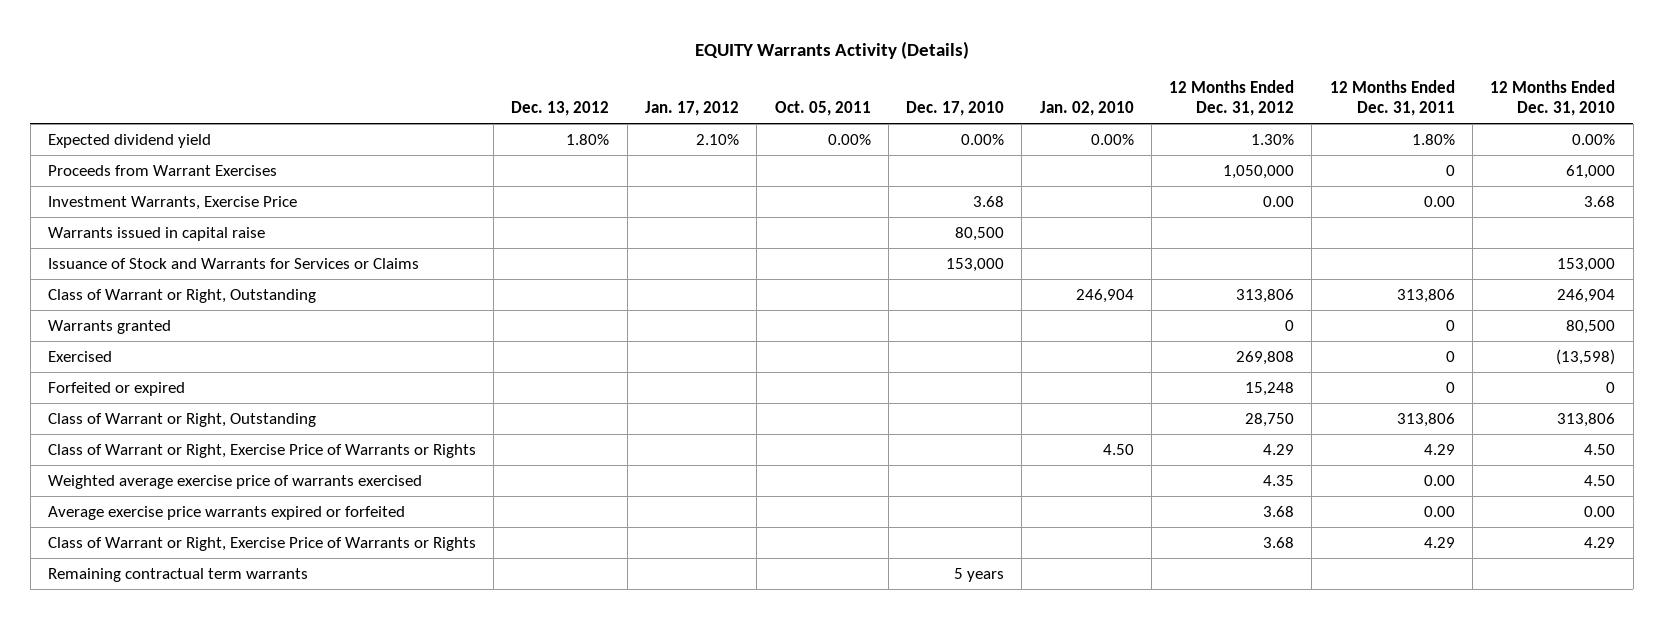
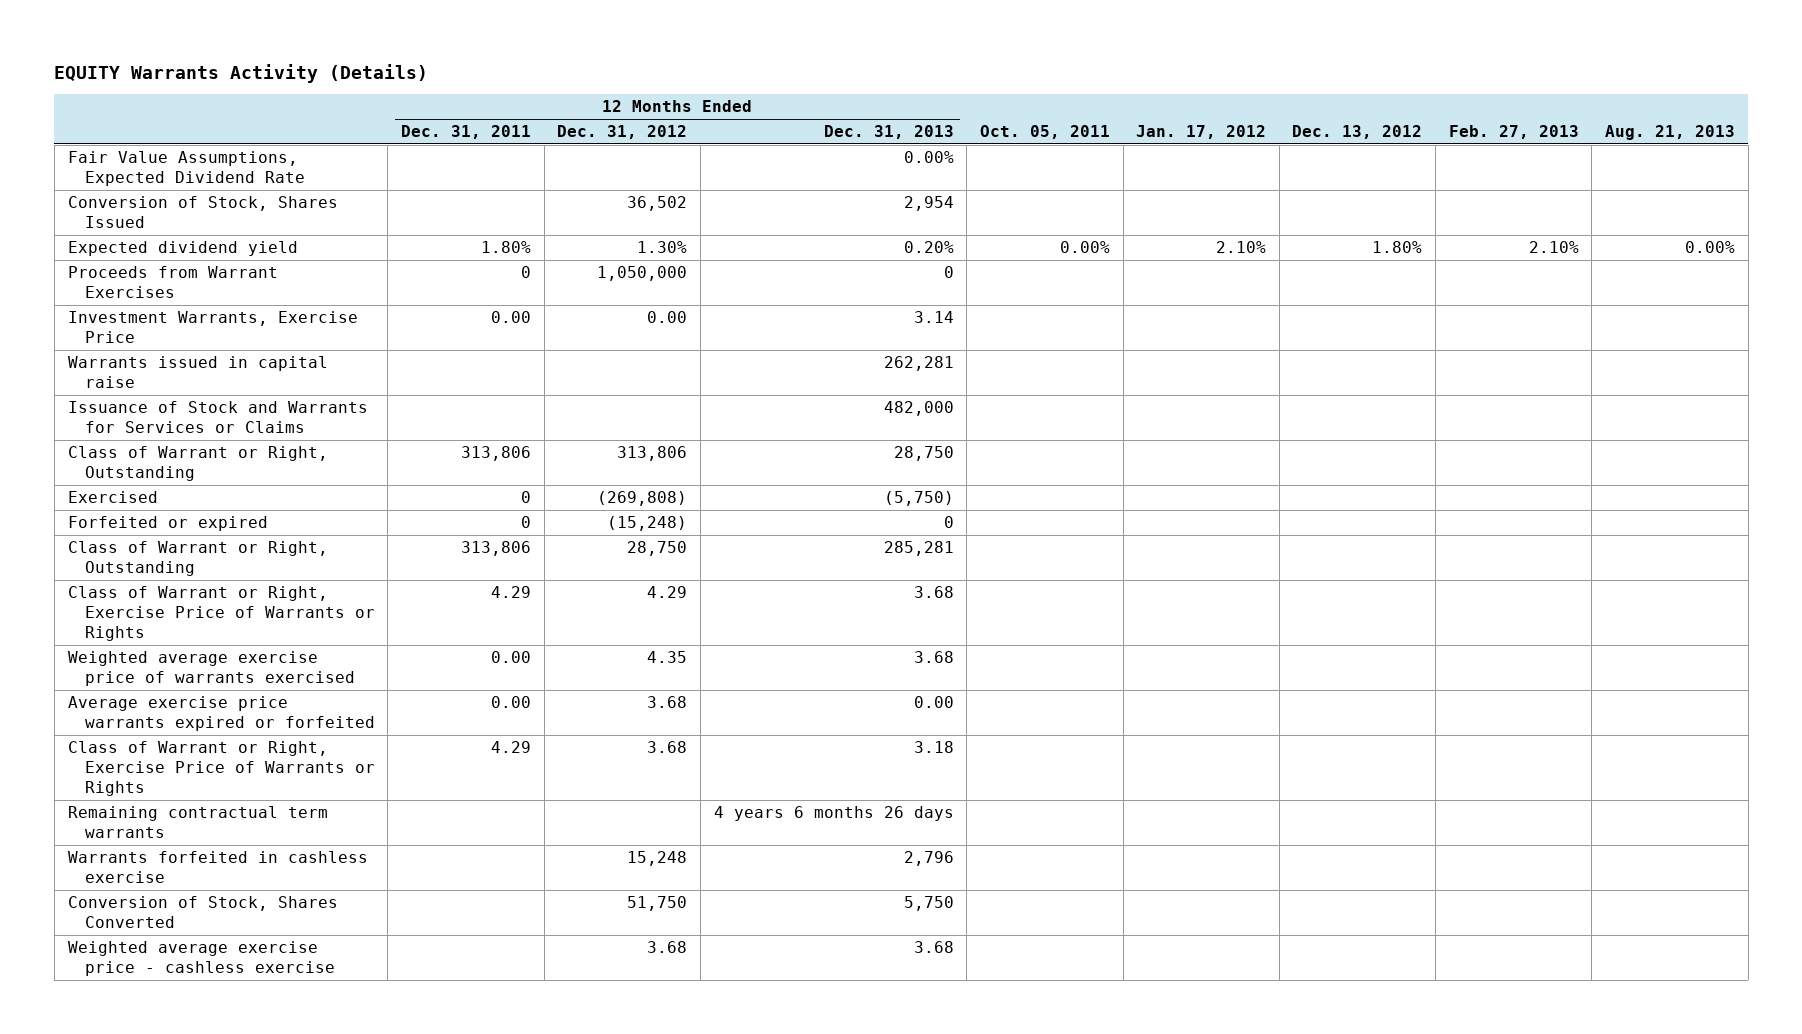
[906,101,1005,117] Dec. 17, 2010 -> none
[1039,101,1134,117] Jan. 02, 2010 -> none
[1490,80,1616,117] 12 Months Ended Dec. 31, 2010 -> none
none -> [823,125,954,140] Dec. 31, 2013
none -> [1448,125,1579,140] Feb. 27, 2013
none -> [1604,125,1735,141] Aug. 21, 2013
none -> [67,151,305,187] Fair Value Assumptions, Expected Dividend Rate
none -> [67,196,338,229] Conversion of Stock, Shares Issued
[47,319,171,334] Warrants granted -> none
[1236,350,1295,365] 269,808 -> [597,491,688,507] (269,808)
[1245,381,1295,396] 15,248 -> [607,516,688,532] (15,248)
none -> [67,851,368,884] Warrants forfeited in cashless exercise
none -> [67,896,338,929] Conversion of Stock, Shares Converted
none -> [67,941,335,977] Weighted average exercise price - cashless exercise

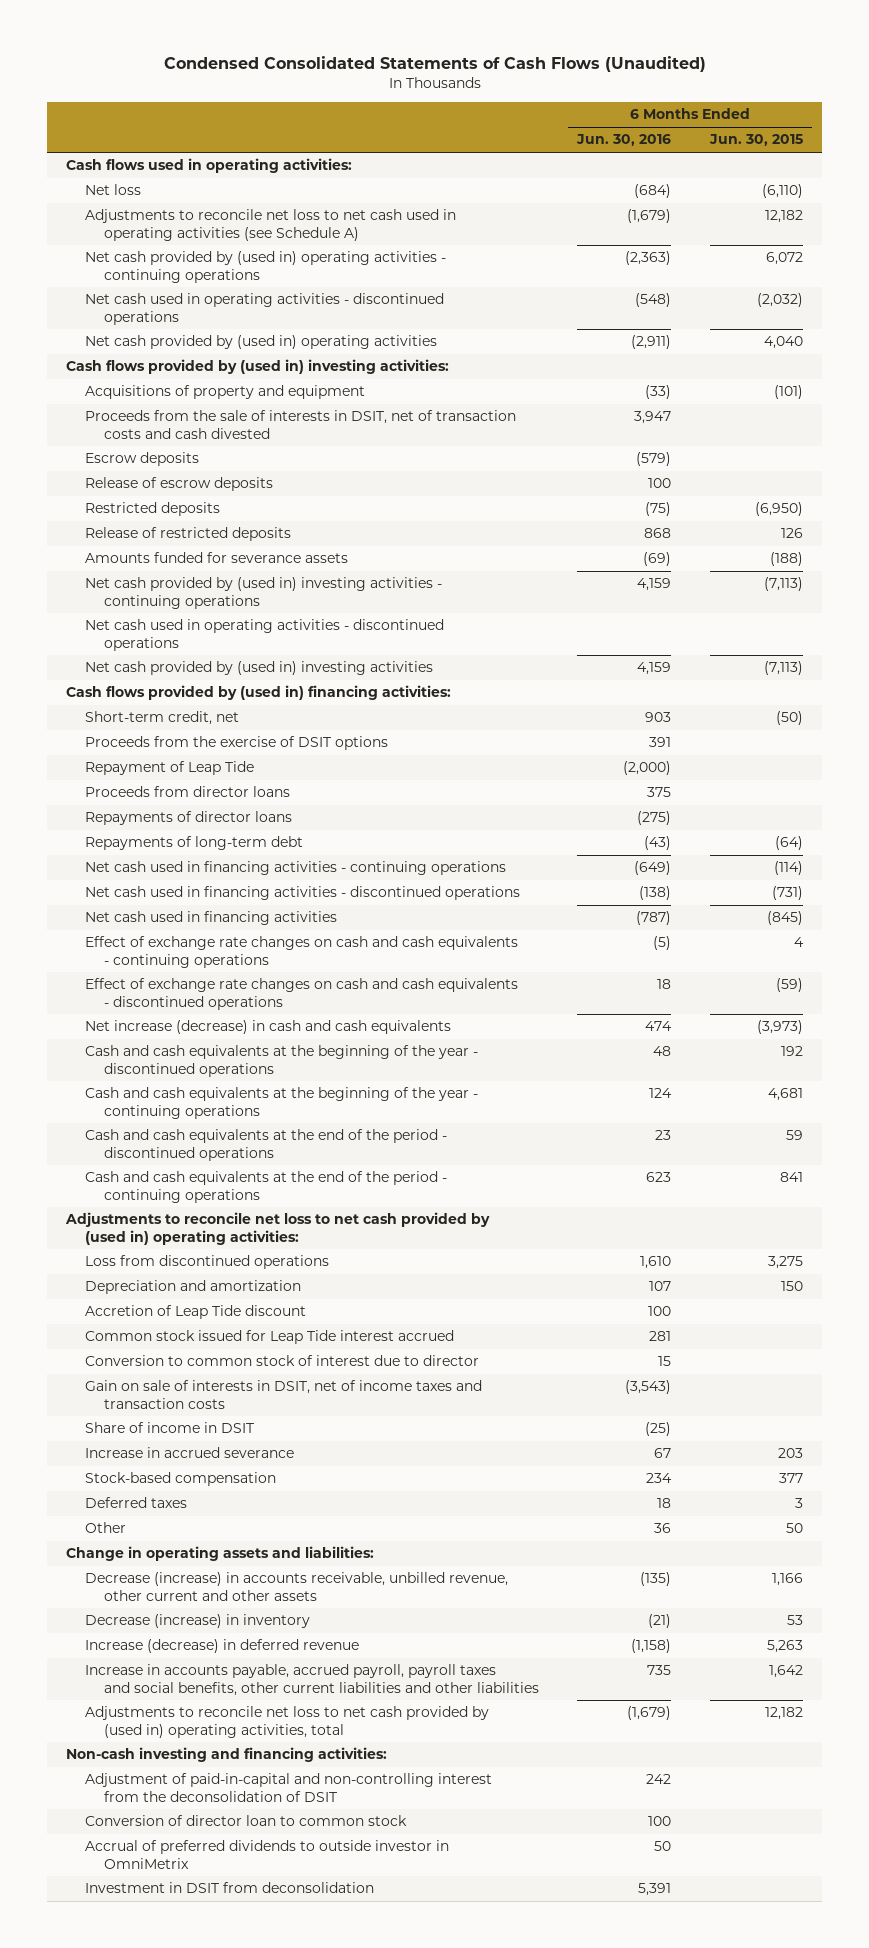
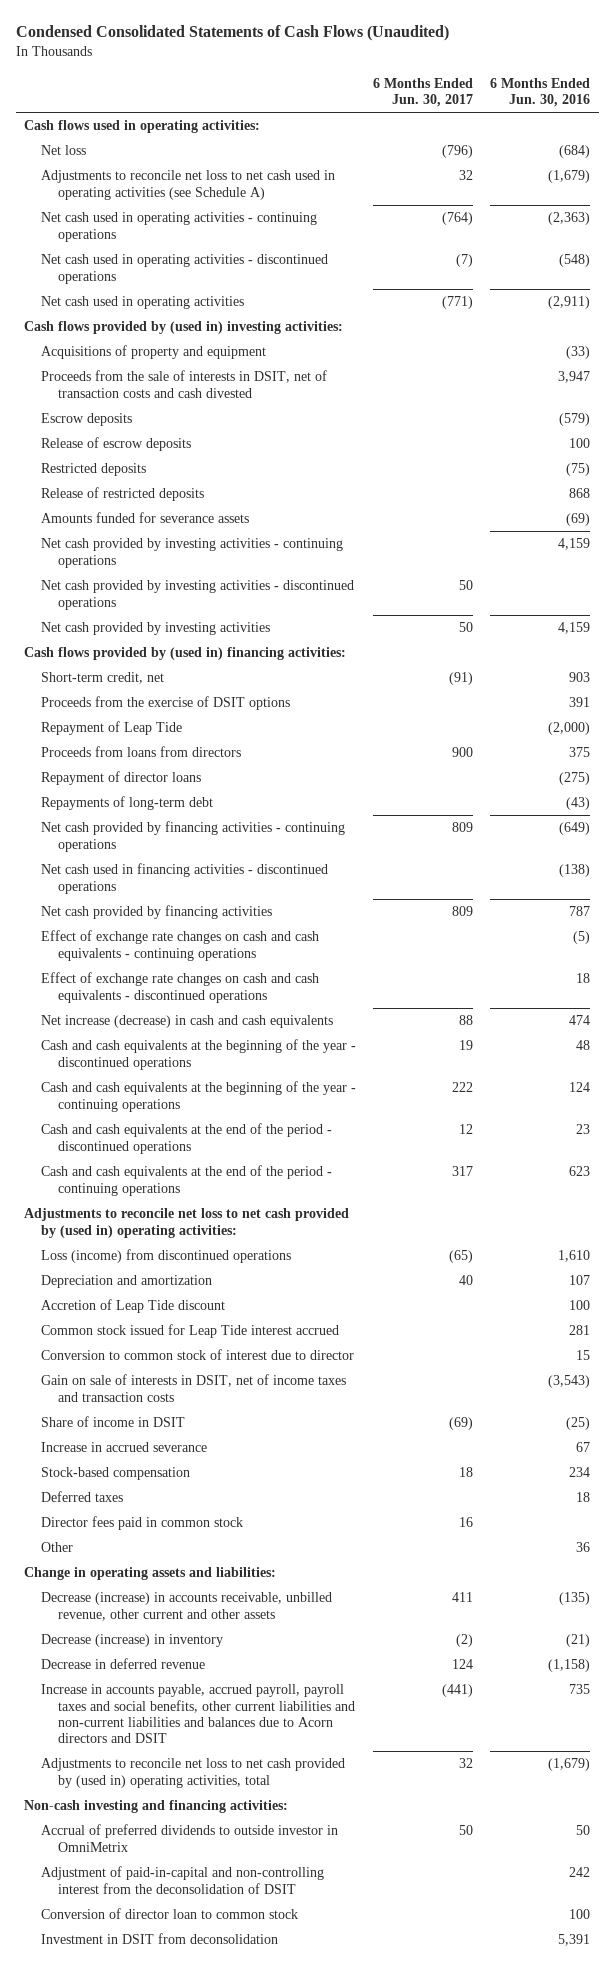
[708,134,803,147] Jun. 30, 2015 -> none
none -> [373,77,474,107] 6 Months Ended Jun. 30, 2017
[85,251,447,283] Net cash provided by (used in) operating activities - continuing operations -> [41,212,318,242] Net cash used in operating activities - continuing operations
[85,335,438,350] Net cash provided by (used in) operating activities -> [41,296,245,310] Net cash used in operating activities
[85,577,443,609] Net cash provided by (used in) investing activities - continuing operations -> [41,538,344,568] Net cash provided by investing activities - continuing operations
[85,619,445,651] Net cash used in operating activities - discontinued operations -> [41,580,355,610] Net cash provided by investing activities - discontinued operations
[85,661,434,676] Net cash provided by (used in) investing activities -> [41,622,271,636] Net cash provided by investing activities
[85,786,291,798] Proceeds from director loans -> [41,746,242,758] Proceeds from loans from directors
[85,811,293,826] Repayments of director loans -> [41,771,202,786] Repayment of director loans
[85,861,507,876] Net cash used in financing activities - continuing operations -> [41,821,346,852] Net cash provided by financing activities - continuing operations
[85,911,338,926] Net cash used in financing activities -> [41,905,273,920] Net cash provided by financing activities
[636,911,672,926] (787) -> [569,906,591,917] 787
[85,1255,330,1270] Loss from discontinued operations -> [41,1249,292,1264] Loss (income) from discontinued operations
none -> [41,1516,244,1531] Director fees paid in common stock
[85,1639,360,1654] Increase (decrease) in deferred revenue -> [41,1658,206,1670] Decrease in deferred revenue
[85,1664,540,1696] Increase in accounts payable, accrued payroll, payroll taxes and social benefits, other current liabilities and other liabilities -> [41,1684,356,1744] Increase in accounts payable, accrued payroll, payroll taxes and social benefits, other current liabilities and non-current liabilities and balances due to Acorn directors and DSIT
[85,1840,450,1869] Accrual of preferred dividends to outside investor in OmniMetrix -> [41,1824,339,1852] Accrual of preferred dividends to outside investor in OmniMetrix

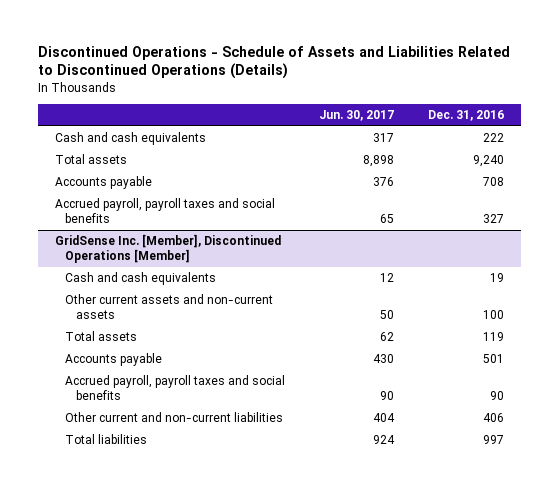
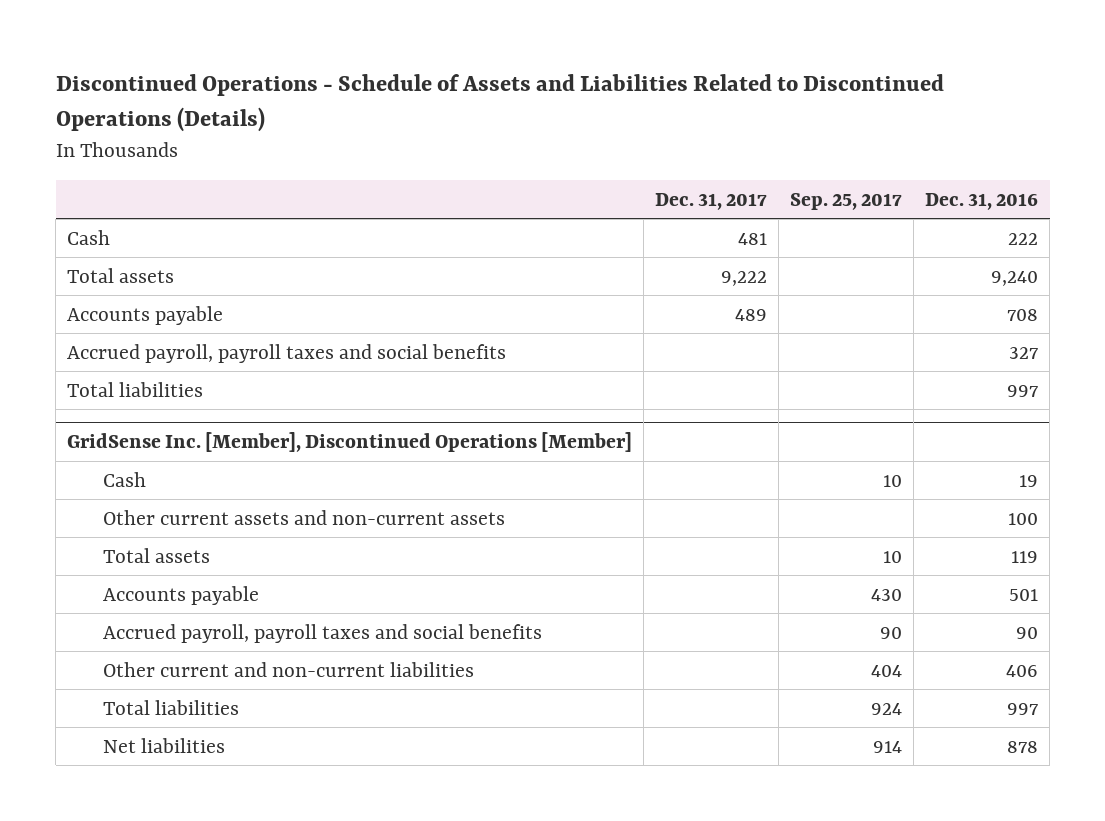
[319,110,395,122] Jun. 30, 2017 -> none
none -> [655,192,768,210] Dec. 31, 2017
none -> [790,192,903,210] Sep. 25, 2017
[55,132,207,146] Cash and cash equivalents -> [67,229,111,245] Cash
none -> [67,381,204,397] Total liabilities
[65,272,217,286] Cash and cash equivalents -> [103,471,147,487] Cash
none -> [103,737,226,753] Net liabilities

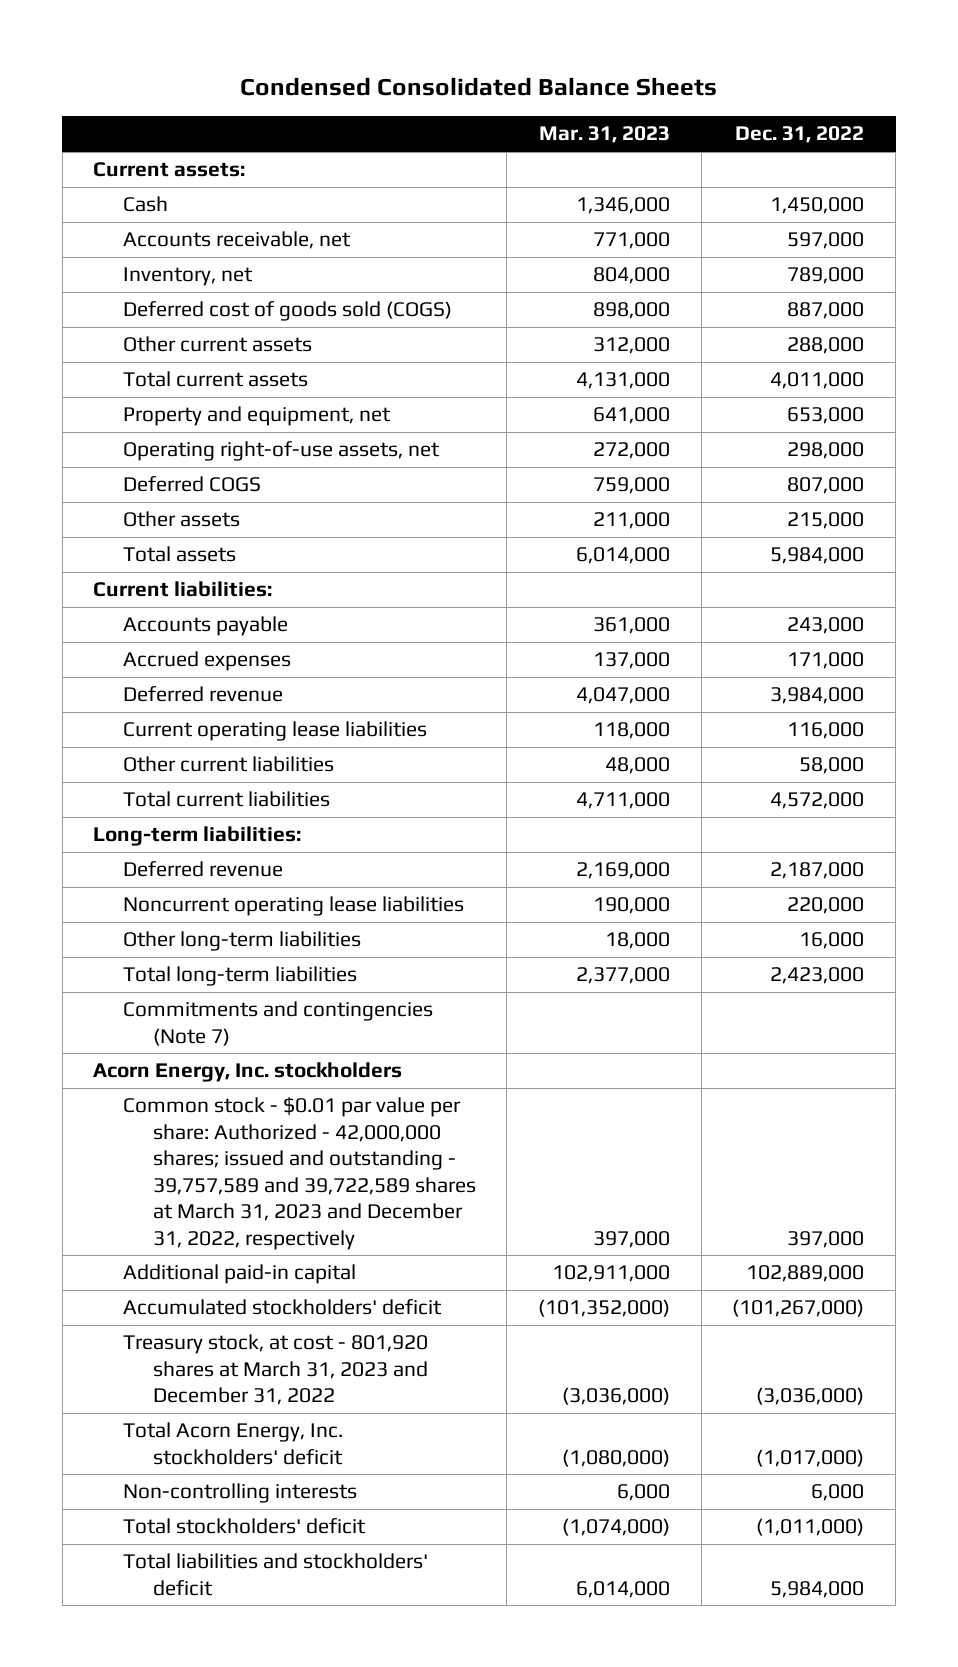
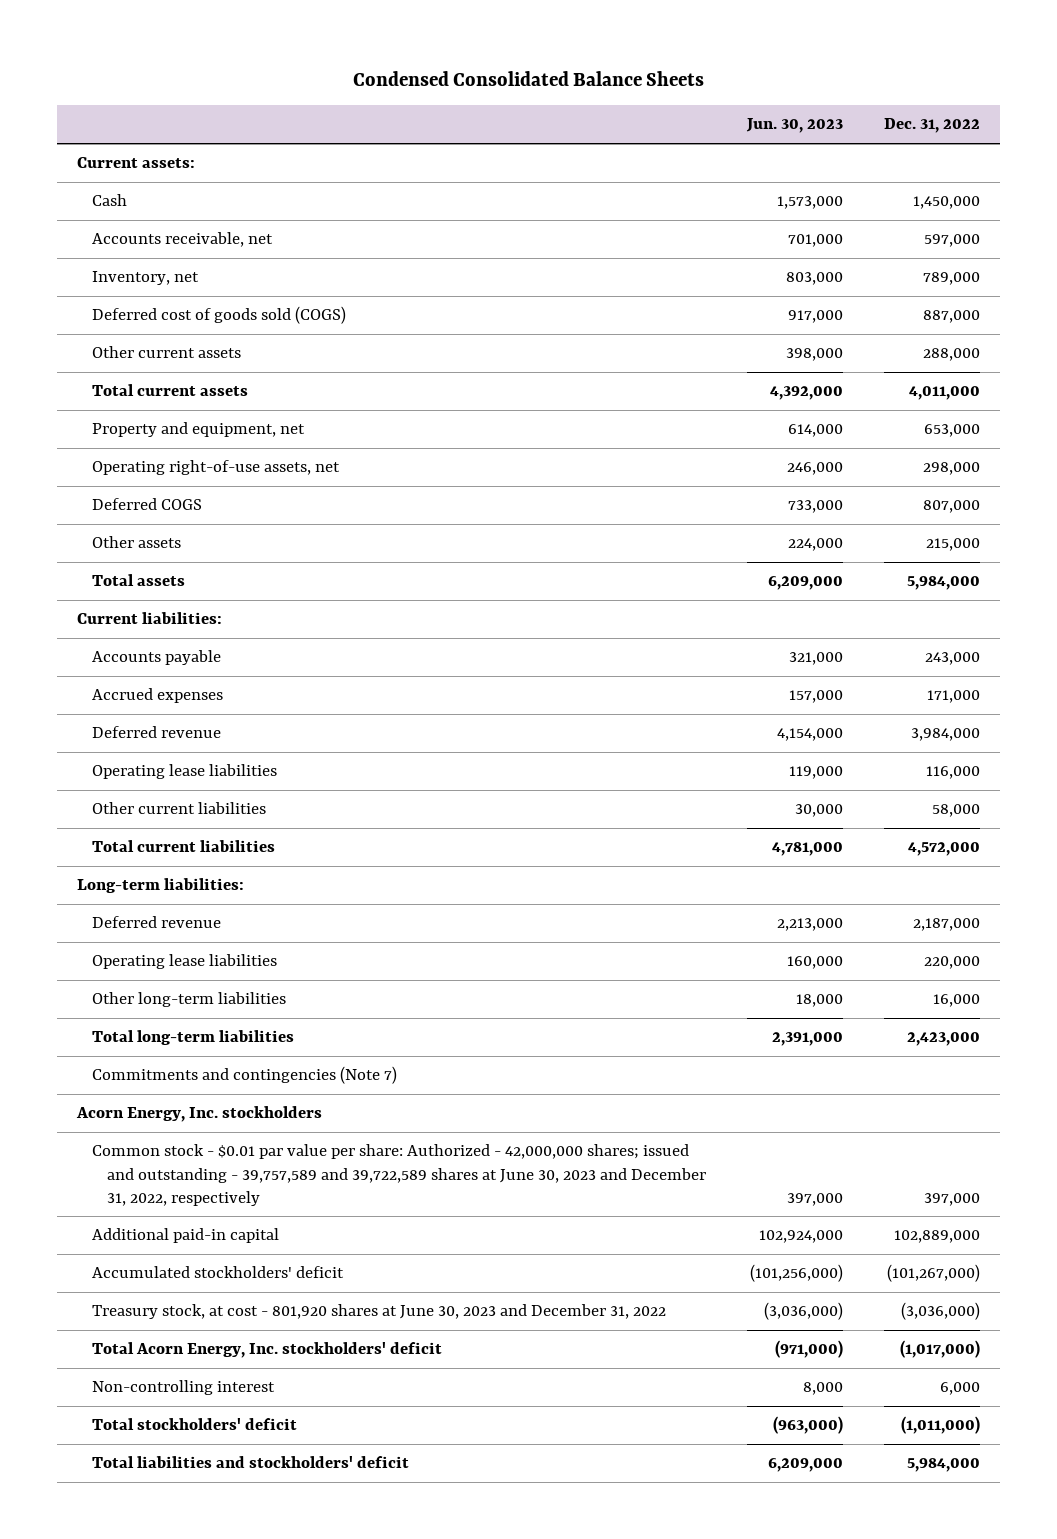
[539,126,671,144] Mar. 31, 2023 -> none
none -> [746,118,844,134] Jun. 30, 2023
[123,721,428,742] Current operating lease liabilities -> [92,764,278,780] Operating lease liabilities
[123,896,465,917] Noncurrent operating lease liabilities -> [92,954,278,970] Operating lease liabilities
[123,1097,476,1250] Common stock - $0.01 par value per share: Authorized - 42,000,000 shares; issued and outstanding - 39,757,589 and 39,722,589 shares at March 31, 2023 and December 31, 2022, respectively -> [92,1144,707,1206] Common stock - $0.01 par value per share: Authorized - 42,000,000 shares; issued and outstanding - 39,757,589 and 39,722,589 shares at June 30, 2023 and December 31, 2022, respectively
[123,1334,429,1406] Treasury stock, at cost - 801,920 shares at March 31, 2023 and December 31, 2022 -> [92,1304,667,1320] Treasury stock, at cost - 801,920 shares at June 30, 2023 and December 31, 2022
[123,1483,358,1504] Non-controlling interests -> [92,1380,276,1396] Non-controlling interest

